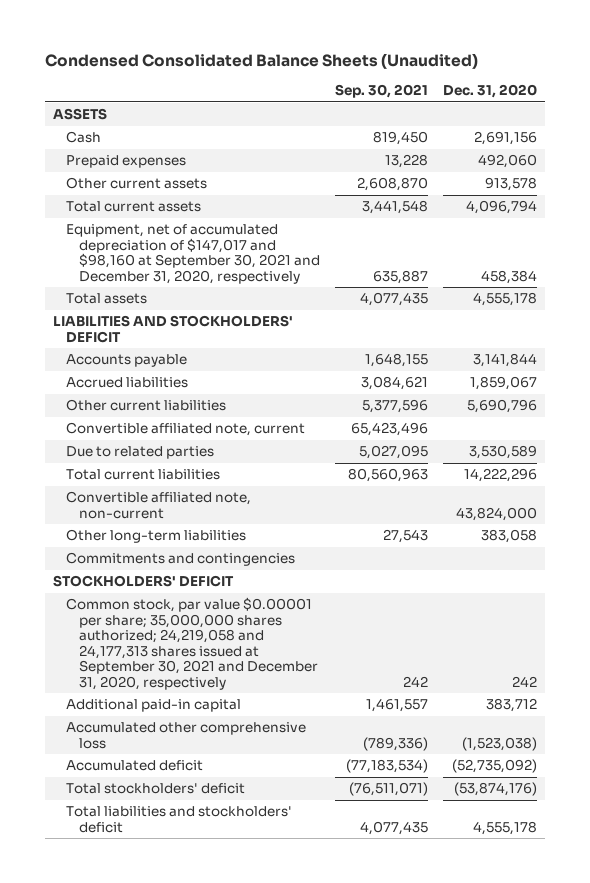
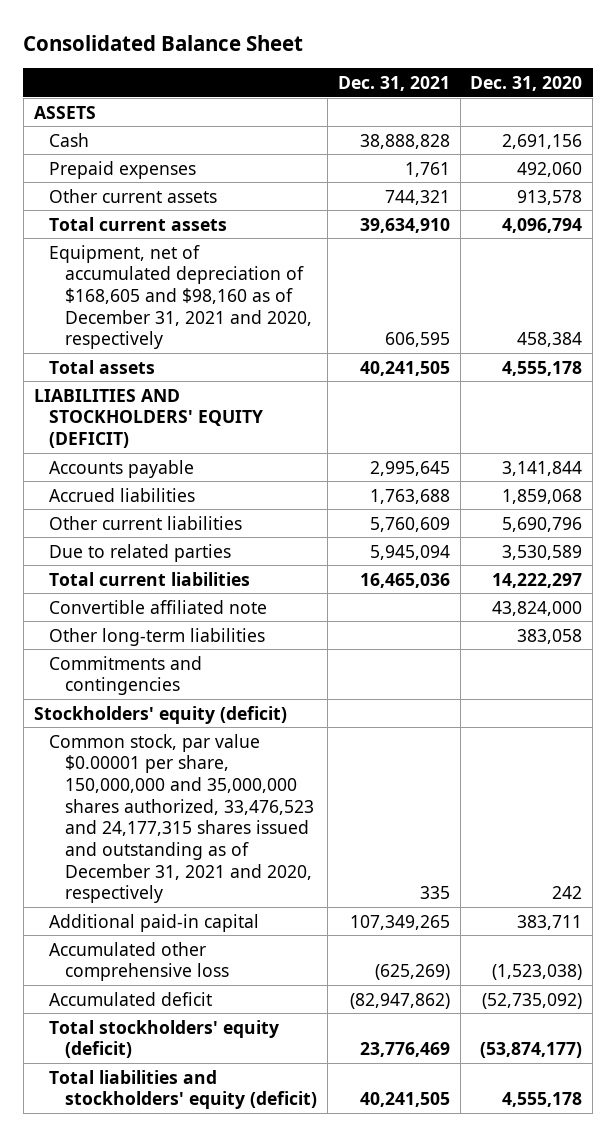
[45,52,479,69] Condensed Consolidated Balance Sheets (Unaudited) -> [23,34,304,51] Consolidated Balance Sheet
[335,84,429,99] Sep. 30, 2021 -> none
none -> [337,76,450,92] Dec. 31, 2021
[65,224,320,284] Equipment, net of accumulated depreciation of $147,017 and $98,160 at September 30, 2021 and December 31, 2020, respectively -> [49,244,313,350] Equipment, net of accumulated depreciation of $168,605 and $98,160 as of December 31, 2021 and 2020, respectively
[52,315,293,343] LIABILITIES AND STOCKHOLDERS' DEFICIT -> [33,388,264,448] LIABILITIES AND STOCKHOLDERS' EQUITY (DEFICIT)
[470,376,538,391] 1,859,067 -> [502,488,583,504] 1,859,068
[65,422,305,437] Convertible affiliated note, current -> none
[464,468,538,483] 14,222,296 -> [492,572,583,588] 14,222,297
[65,491,251,519] Convertible affiliated note, non-current -> [49,599,268,614] Convertible affiliated note
[52,575,234,588] STOCKHOLDERS' DEFICIT -> [33,705,287,724] Stockholders' equity (deficit)
[65,597,318,690] Common stock, par value $0.00001 per share; 35,000,000 shares authorized; 24,219,058 and 24,177,313 shares issued at September 30, 2021 and December 31, 2020, respectively -> [49,733,315,904] Common stock, par value $0.00001 per share, 150,000,000 and 35,000,000 shares authorized, 33,476,523 and 24,177,315 shares issued and outstanding as of December 31, 2021 and 2020, respectively
[486,698,538,713] 383,712 -> [517,914,583,930] 383,711
[65,783,245,795] Total stockholders' deficit -> [49,1019,280,1059] Total stockholders' equity (deficit)
[454,782,538,797] (53,874,176) -> [480,1042,583,1059] (53,874,177)
[65,806,292,833] Total liabilities and stockholders' deficit -> [49,1069,318,1110] Total liabilities and stockholders' equity (deficit)

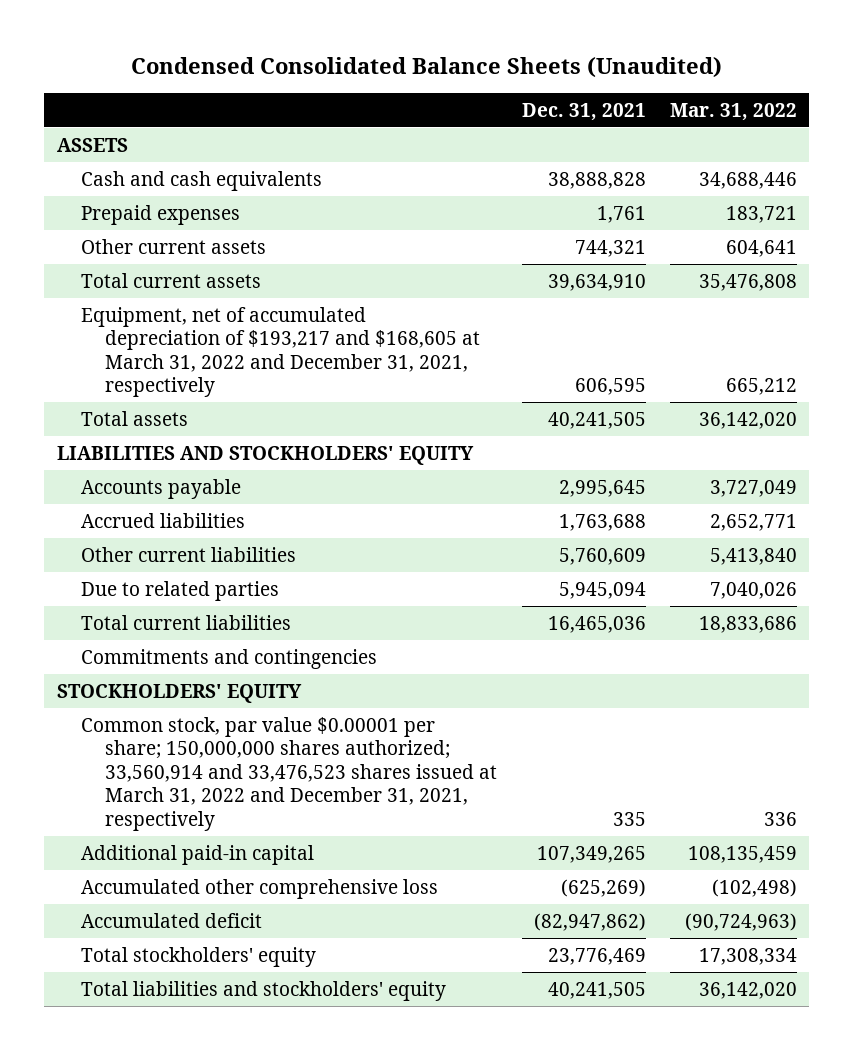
[23,34,304,51] Consolidated Balance Sheet -> [130,56,722,78] Condensed Consolidated Balance Sheets (Unaudited)
[470,76,583,92] Dec. 31, 2020 -> none
none -> [669,102,797,121] Mar. 31, 2022
[49,132,90,147] Cash -> [80,170,322,191] Cash and cash equivalents
[49,244,313,350] Equipment, net of accumulated depreciation of $168,605 and $98,160 as of December 31, 2021 and 2020, respectively -> [80,306,481,398] Equipment, net of accumulated depreciation of $193,217 and $168,605 at March 31, 2022 and December 31, 2021, respectively
[33,388,264,448] LIABILITIES AND STOCKHOLDERS' EQUITY (DEFICIT) -> [56,445,474,465] LIABILITIES AND STOCKHOLDERS' EQUITY
[49,599,268,614] Convertible affiliated note -> none
[49,627,266,646] Other long-term liabilities -> none
[33,705,287,724] Stockholders' equity (deficit) -> [56,683,302,703] STOCKHOLDERS' EQUITY
[49,733,315,904] Common stock, par value $0.00001 per share, 150,000,000 and 35,000,000 shares authorized, 33,476,523 and 24,177,315 shares issued and outstanding as of December 31, 2021 and 2020, respectively -> [80,716,498,831] Common stock, par value $0.00001 per share; 150,000,000 shares authorized; 33,560,914 and 33,476,523 shares issued at March 31, 2022 and December 31, 2021, respectively
[49,1019,280,1059] Total stockholders' equity (deficit) -> [80,946,316,967] Total stockholders' equity
[49,1069,318,1110] Total liabilities and stockholders' equity (deficit) -> [80,980,446,1001] Total liabilities and stockholders' equity

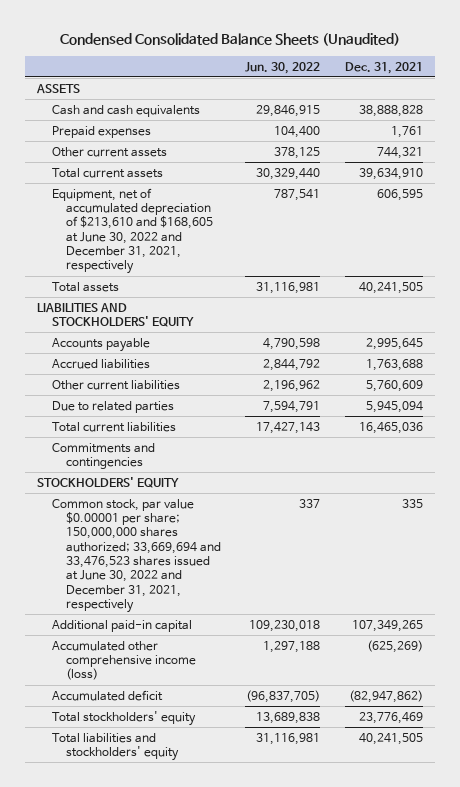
[669,102,797,121] Mar. 31, 2022 -> none
none -> [245,61,321,74] Jun. 30, 2022
[80,306,481,398] Equipment, net of accumulated depreciation of $193,217 and $168,605 at March 31, 2022 and December 31, 2021, respectively -> [51,187,213,275] Equipment, net of accumulated depreciation of $213,610 and $168,605 at June 30, 2022 and December 31, 2021, respectively
[80,716,498,831] Common stock, par value $0.00001 per share; 150,000,000 shares authorized; 33,560,914 and 33,476,523 shares issued at March 31, 2022 and December 31, 2021, respectively -> [51,498,221,613] Common stock, par value $0.00001 per share; 150,000,000 shares authorized; 33,669,694 and 33,476,523 shares issued at June 30, 2022 and December 31, 2021, respectively
[80,878,438,899] Accumulated other comprehensive loss -> [51,640,196,681] Accumulated other comprehensive income (loss)

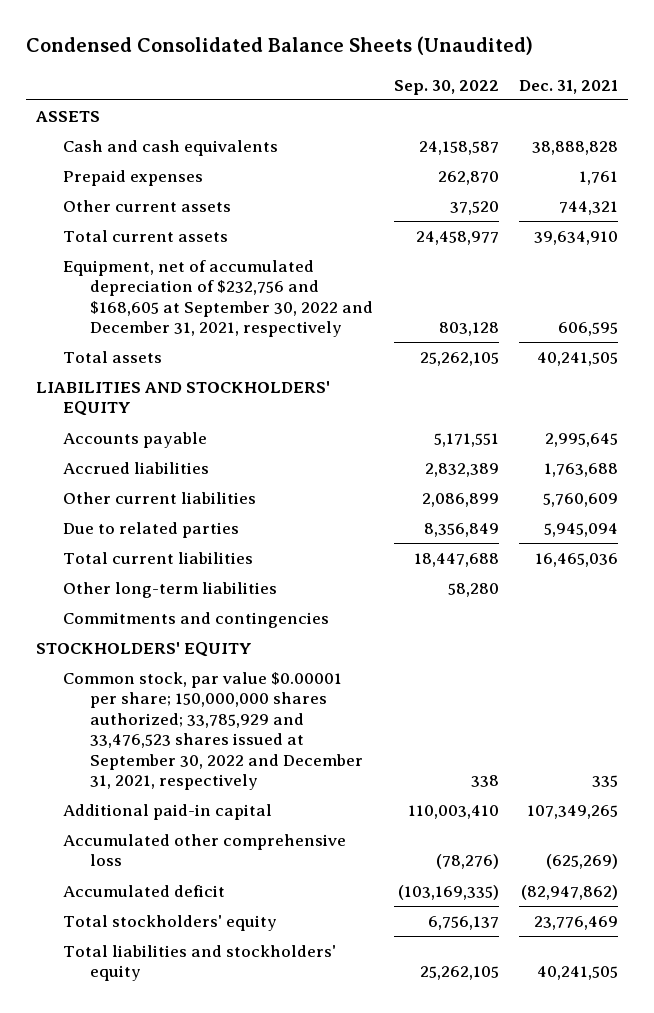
[245,61,321,74] Jun. 30, 2022 -> none
none -> [393,79,499,95] Sep. 30, 2022
[51,187,213,275] Equipment, net of accumulated depreciation of $213,610 and $168,605 at June 30, 2022 and December 31, 2021, respectively -> [63,260,374,338] Equipment, net of accumulated depreciation of $232,756 and $168,605 at September 30, 2022 and December 31, 2021, respectively
none -> [63,582,278,599] Other long-term liabilities
[51,498,221,613] Common stock, par value $0.00001 per share; 150,000,000 shares authorized; 33,669,694 and 33,476,523 shares issued at June 30, 2022 and December 31, 2021, respectively -> [63,672,364,791] Common stock, par value $0.00001 per share; 150,000,000 shares authorized; 33,785,929 and 33,476,523 shares issued at September 30, 2022 and December 31, 2021, respectively
[51,640,196,681] Accumulated other comprehensive income (loss) -> [63,834,347,867] Accumulated other comprehensive loss

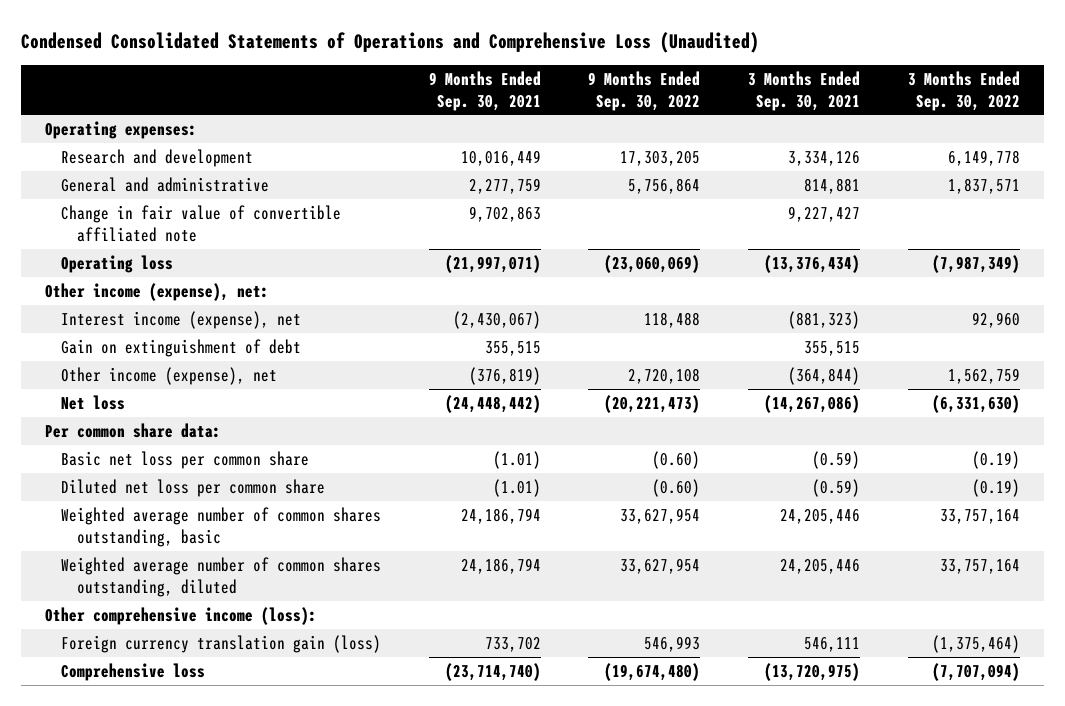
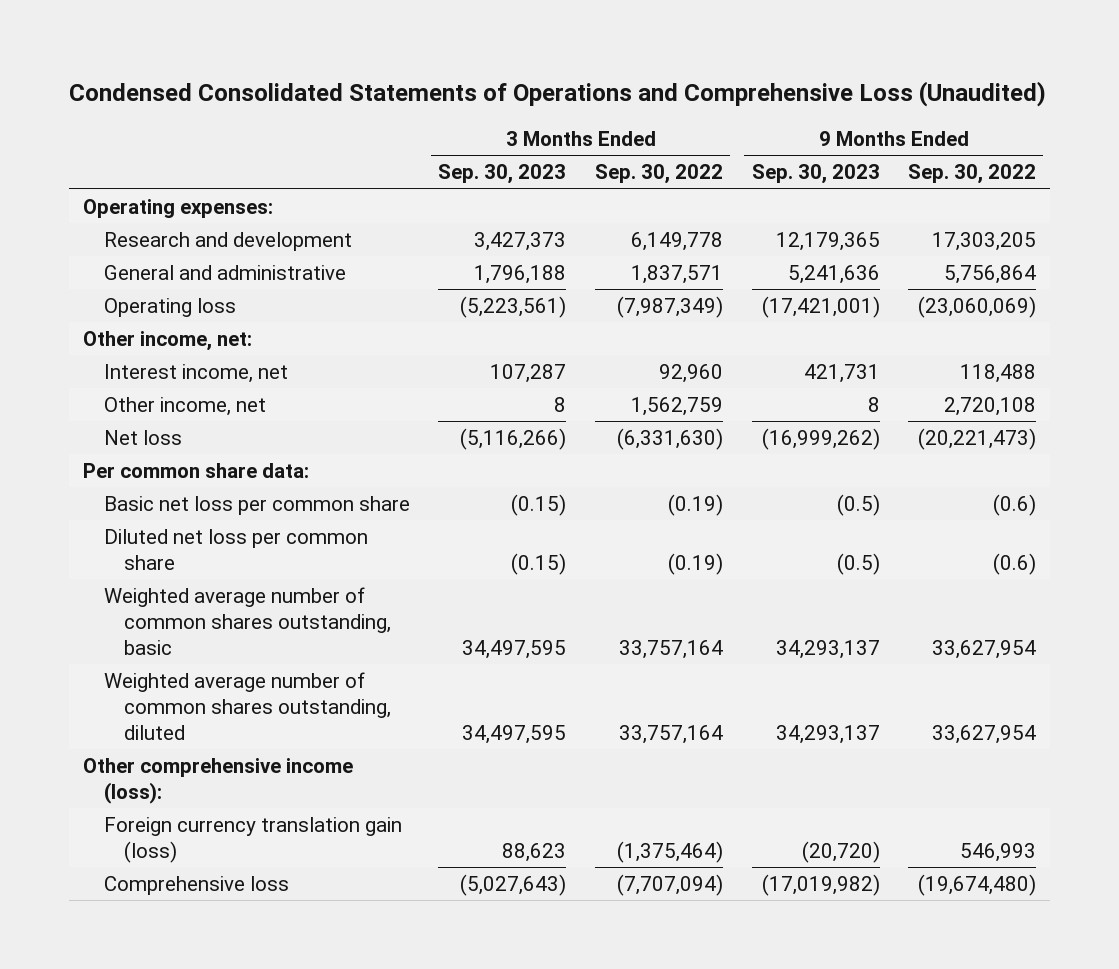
[428,70,541,111] 9 Months Ended Sep. 30, 2021 -> none
[748,70,861,111] 3 Months Ended Sep. 30, 2021 -> none
none -> [438,164,567,185] Sep. 30, 2023
none -> [751,164,880,185] Sep. 30, 2023
[60,204,341,242] Change in fair value of convertible affiliated note -> none
[60,338,301,357] Gain on extinguishment of debt -> none
[45,282,270,301] Other income (expense), net: -> [83,331,253,352] Other income, net:
[60,310,301,329] Interest income (expense), net -> [103,364,288,384] Interest income, net
[60,366,277,385] Other income (expense), net -> [103,397,266,417] Other income, net
[652,450,701,469] (0.60) -> [993,494,1037,517] (0.6)
[652,478,701,497] (0.60) -> [993,552,1037,575] (0.6)

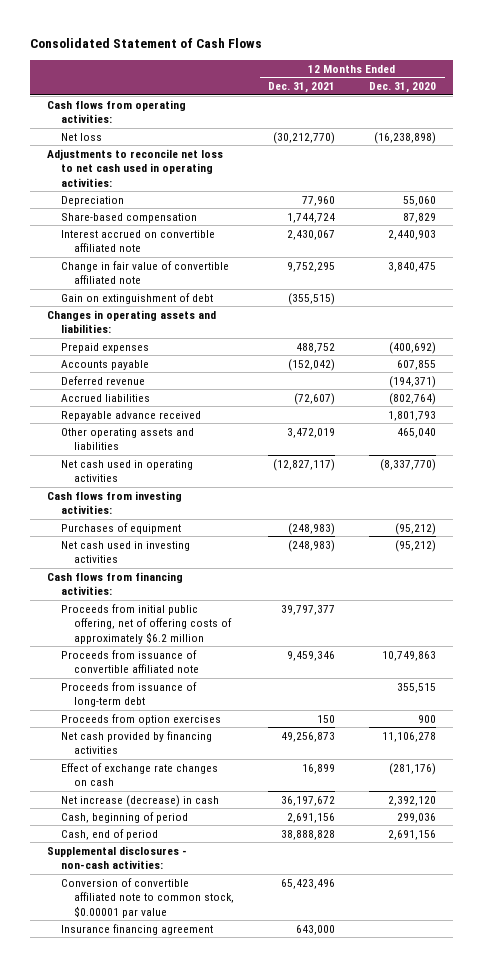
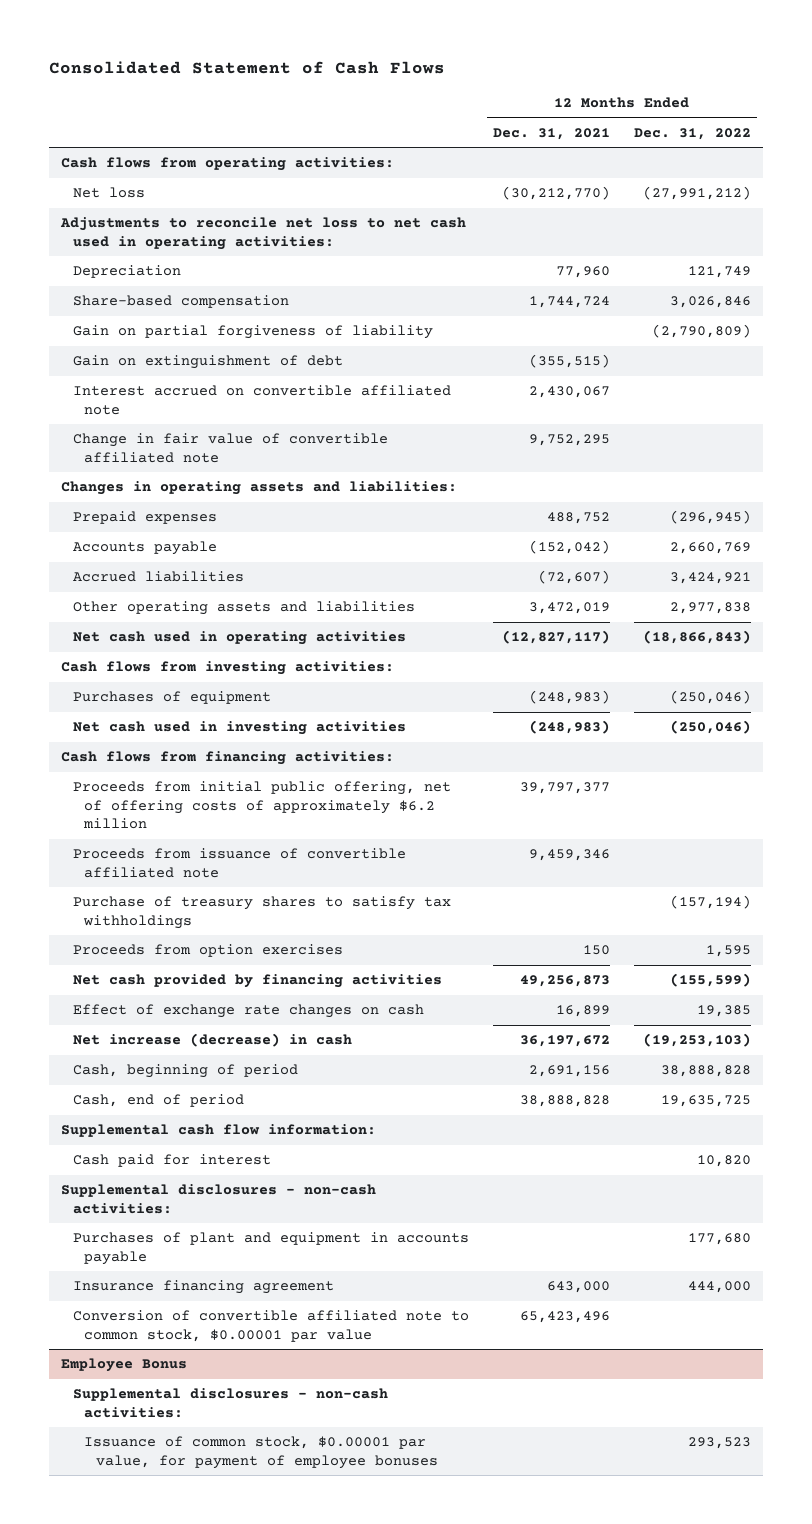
[369,82,437,94] Dec. 31, 2020 -> none
none -> [633,127,751,140] Dec. 31, 2022
none -> [72,325,433,340] Gain on partial forgiveness of liability
[60,292,213,304] Gain on extinguishment of debt -> [72,355,343,370] Gain on extinguishment of debt
[60,375,145,385] Deferred revenue -> none
[60,410,201,421] Repayable advance received -> none
[60,681,197,708] Proceeds from issuance of long-term debt -> none
none -> [72,896,451,929] Purchase of treasury shares to satisfy tax withholdings
none -> [61,1124,377,1138] Supplemental cash flow information:
none -> [72,1154,271,1168] Cash paid for interest
none -> [72,1232,469,1265] Purchases of plant and equipment in accounts payable
[60,877,235,918] Conversion of convertible affiliated note to common stock, $0.00001 par value -> [72,1310,469,1342] Conversion of convertible affiliated note to common stock, $0.00001 par value
none -> [61,1358,188,1373] Employee Bonus
none -> [72,1388,388,1418] Supplemental disclosures - non-cash activities:
none -> [84,1436,438,1469] Issuance of common stock, $0.00001 par value, for payment of employee bonuses

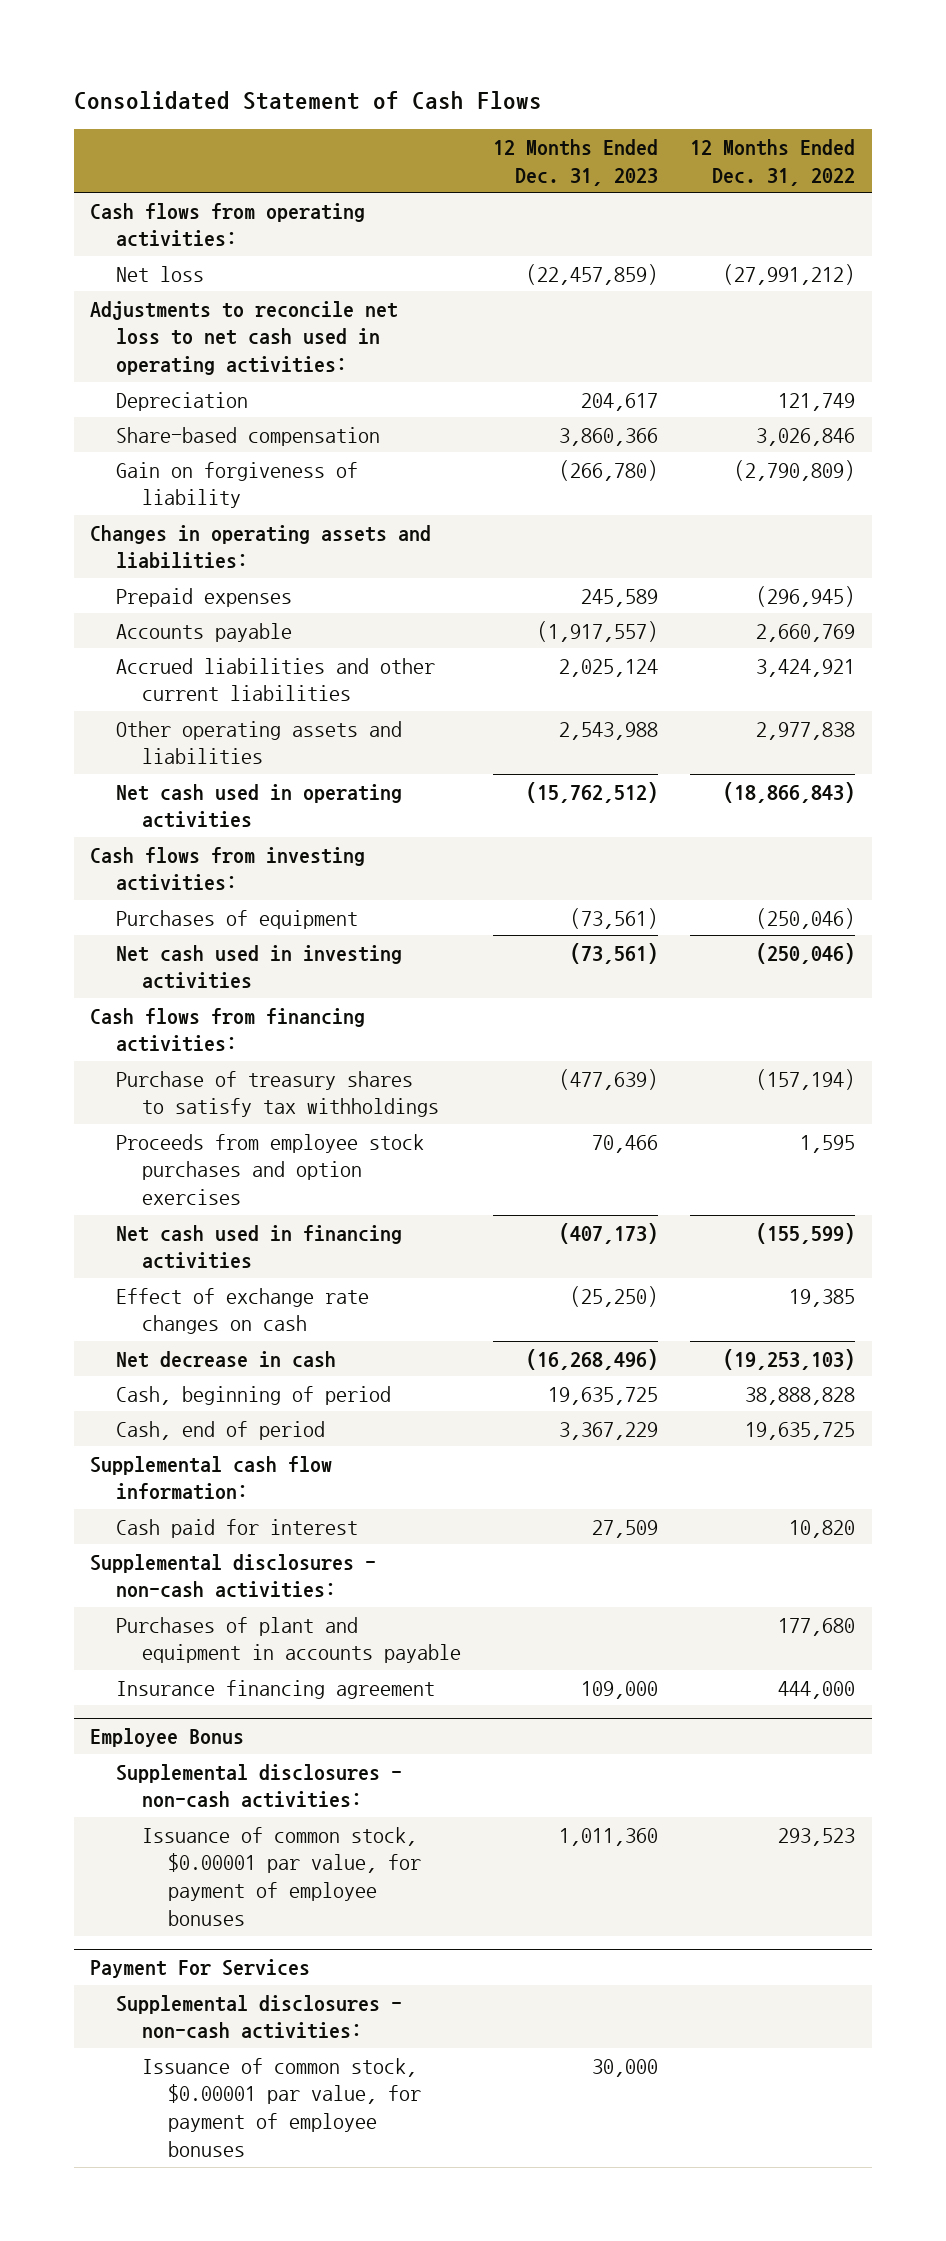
[492,127,610,140] Dec. 31, 2021 -> none
none -> [493,138,659,186] 12 Months Ended Dec. 31, 2023
[72,355,343,370] Gain on extinguishment of debt -> none
[72,385,451,415] Interest accrued on convertible affiliated note -> none
[72,433,388,463] Change in fair value of convertible affiliated note -> none
[72,325,433,340] Gain on partial forgiveness of liability -> [116,461,359,509] Gain on forgiveness of liability
[72,571,244,583] Accrued liabilities -> [116,657,436,702] Accrued liabilities and other current liabilities
[72,781,451,830] Proceeds from initial public offering, net of offering costs of approximately $6.2 million -> none
[72,848,406,878] Proceeds from issuance of convertible affiliated note -> none
[72,944,343,958] Proceeds from option exercises -> [116,1133,425,1205] Proceeds from employee stock purchases and option exercises
[72,974,442,989] Net cash provided by financing activities -> [116,1224,403,1270] Net cash used in financing activities
[72,1033,352,1048] Net increase (decrease) in cash -> [116,1350,337,1368] Net decrease in cash
[72,1310,469,1342] Conversion of convertible affiliated note to common stock, $0.00001 par value -> none
none -> [90,1959,311,1979] Payment For Services
none -> [116,1994,403,2040] Supplemental disclosures - non-cash activities:
none -> [142,2057,421,2157] Issuance of common stock, $0.00001 par value, for payment of employee bonuses

